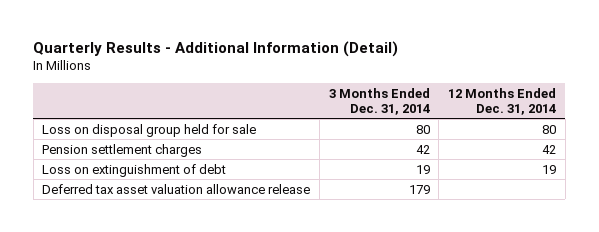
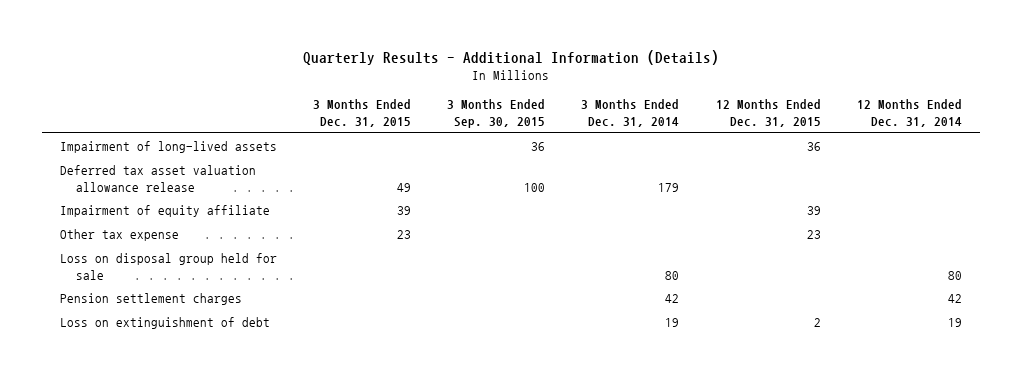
[33,41,399,58] Quarterly Results - Additional Information (Detail) -> [302,49,719,65] Quarterly Results - Additional Information (Details)
none -> [313,99,412,128] 3 Months Ended Dec. 31, 2015
none -> [447,99,546,129] 3 Months Ended Sep. 30, 2015
none -> [715,99,821,128] 12 Months Ended Dec. 31, 2015
none -> [59,141,277,154] Impairment of long-lived assets
[42,183,311,194] Deferred tax asset valuation allowance release -> [59,165,256,192] Deferred tax asset valuation allowance release
none -> [59,205,270,218] Impairment of equity affiliate
none -> [59,229,179,242] Other tax expense

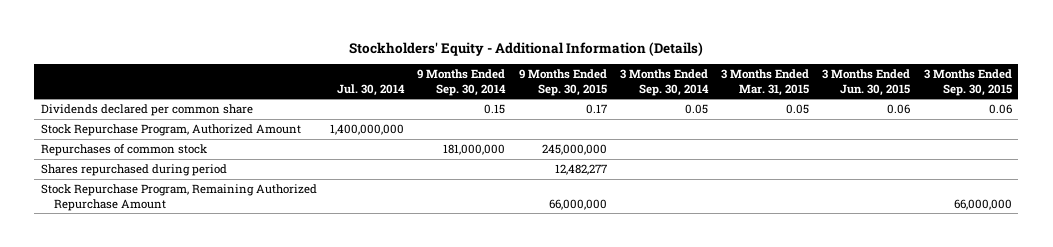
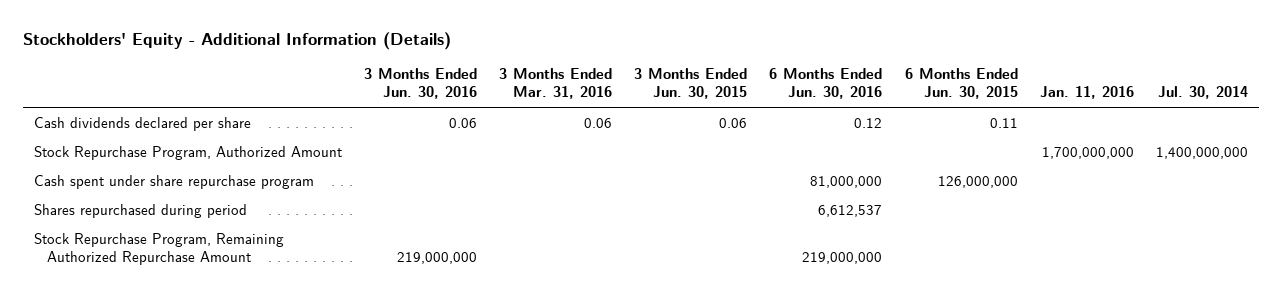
[417,69,507,96] 9 Months Ended Sep. 30, 2014 -> none
[518,69,607,96] 9 Months Ended Sep. 30, 2015 -> none
[619,69,709,96] 3 Months Ended Sep. 30, 2014 -> none
[721,69,810,96] 3 Months Ended Mar. 31, 2015 -> none
[923,69,1012,96] 3 Months Ended Sep. 30, 2015 -> none
none -> [363,68,477,100] 3 Months Ended Jun. 30, 2016
none -> [499,68,613,100] 3 Months Ended Mar. 31, 2016
none -> [769,68,883,100] 6 Months Ended Jun. 30, 2016
none -> [904,68,1018,100] 6 Months Ended Jun. 30, 2015
none -> [1039,86,1134,100] Jan. 11, 2016
[40,104,253,117] Dividends declared per common share -> [33,116,251,131] Cash dividends declared per share
[40,144,207,157] Repurchases of common stock -> [33,174,314,189] Cash spent under share repurchase program

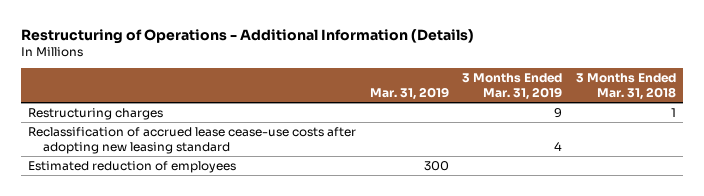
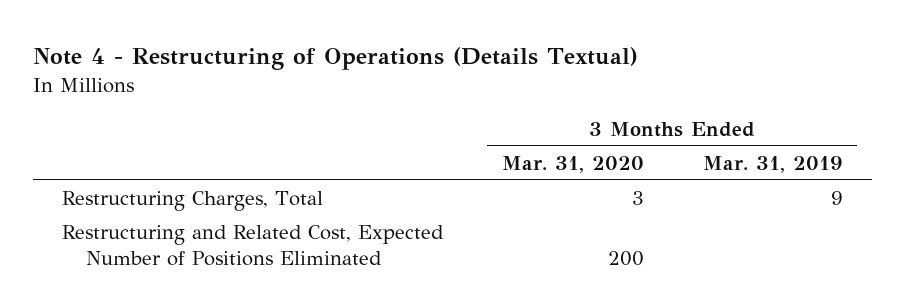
[20,28,474,44] Restructuring of Operations - Additional Information (Details) -> [32,47,638,71] Note 4 - Restructuring of Operations (Details Textual)
[369,87,449,101] Mar. 31, 2019 -> none
[576,72,677,101] 3 Months Ended Mar. 31, 2018 -> none
none -> [501,155,644,173] Mar. 31, 2020
[27,126,356,155] Reclassification of accrued lease cease-use costs after adopting new leasing standard -> none
[27,107,163,120] Restructuring charges -> [62,190,324,211] Restructuring Charges, Total
[27,160,236,173] Estimated reduction of employees -> [62,224,445,266] Restructuring and Related Cost, Expected Number of Positions Eliminated

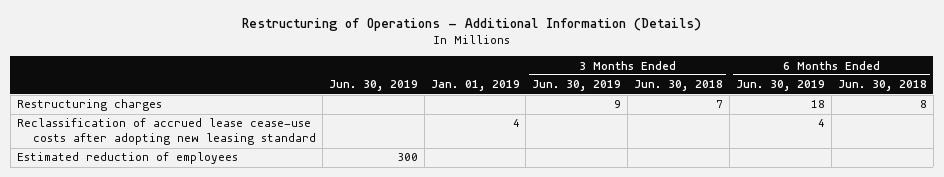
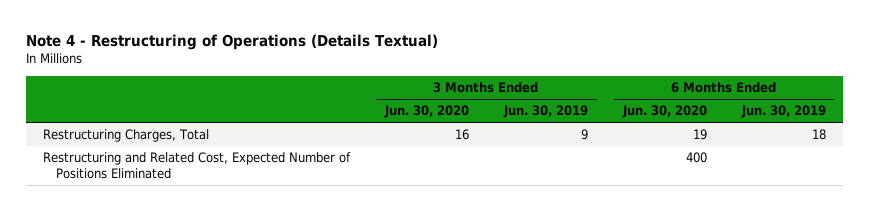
[241,18,701,32] Restructuring of Operations - Additional Information (Details) -> [25,33,438,50] Note 4 - Restructuring of Operations (Details Textual)
[328,80,418,92] Jun. 30, 2019 -> none
[430,80,520,92] Jan. 01, 2019 -> none
[634,80,724,92] Jun. 30, 2018 -> none
[837,80,927,92] Jun. 30, 2018 -> none
none -> [384,105,470,119] Jun. 30, 2020
none -> [621,105,707,119] Jun. 30, 2020
[16,118,316,146] Reclassification of accrued lease cease-use costs after adopting new leasing standard -> none
[16,99,162,112] Restructuring charges -> [43,129,210,143] Restructuring Charges, Total
[16,152,238,165] Estimated reduction of employees -> [43,152,352,179] Restructuring and Related Cost, Expected Number of Positions Eliminated

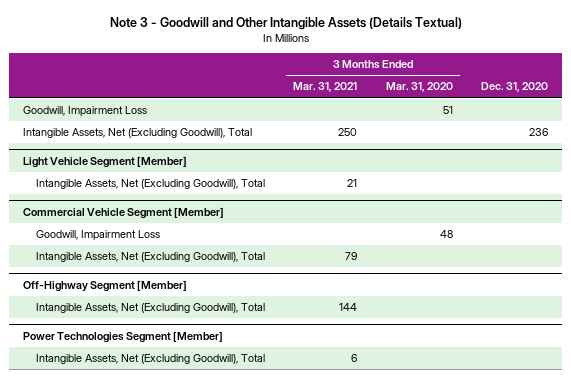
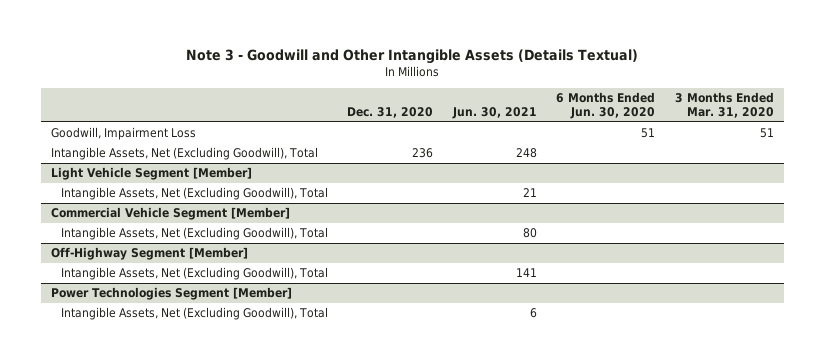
[293,82,358,93] Mar. 31, 2021 -> none
none -> [451,106,537,119] Jun. 30, 2021
none -> [556,92,656,119] 6 Months Ended Jun. 30, 2020
[36,230,161,242] Goodwill, Impairment Loss -> none

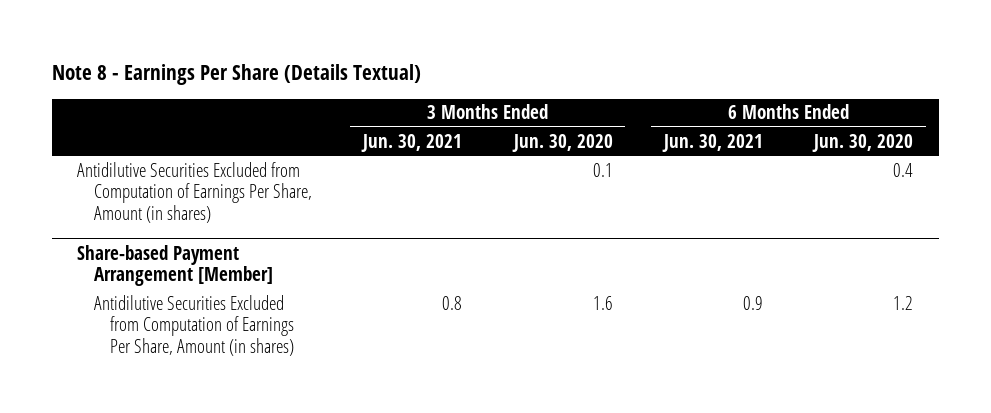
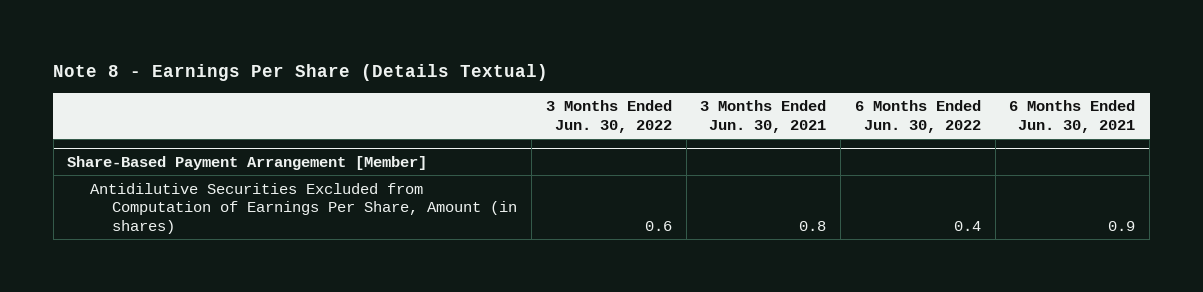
[511,133,613,152] Jun. 30, 2020 -> none
[812,133,914,152] Jun. 30, 2020 -> none
none -> [545,100,672,133] 3 Months Ended Jun. 30, 2022
none -> [854,100,981,133] 6 Months Ended Jun. 30, 2022
[77,161,312,224] Antidilutive Securities Excluded from Computation of Earnings Per Share, Amount (in shares) -> none
[77,244,273,287] Share-based Payment Arrangement [Member] -> [67,155,428,170] Share-Based Payment Arrangement [Member]

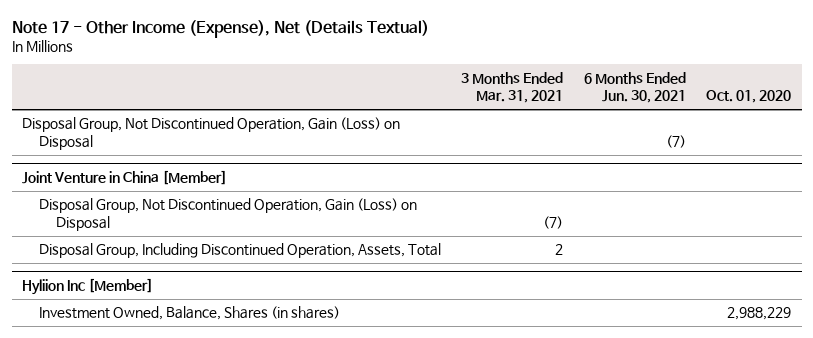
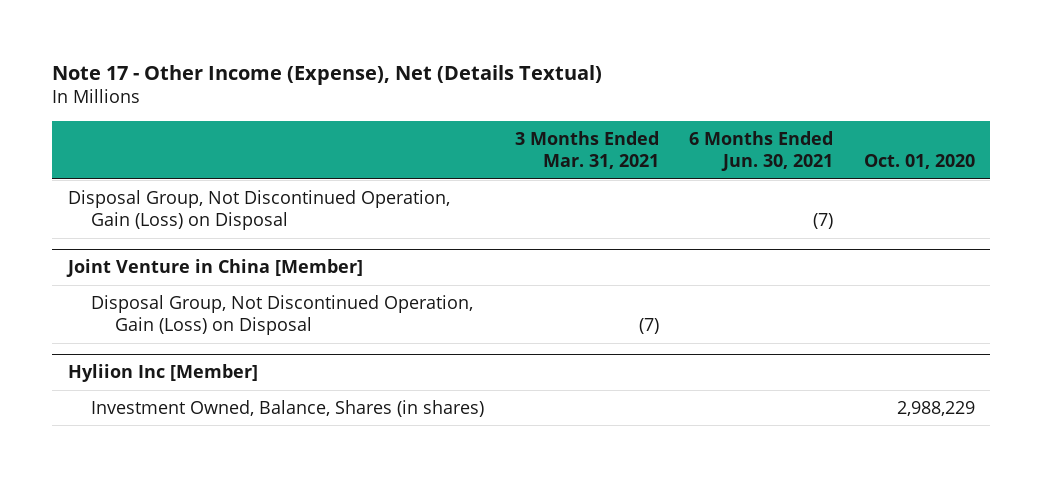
[38,243,441,259] Disposal Group, Including Discontinued Operation, Assets, Total -> none

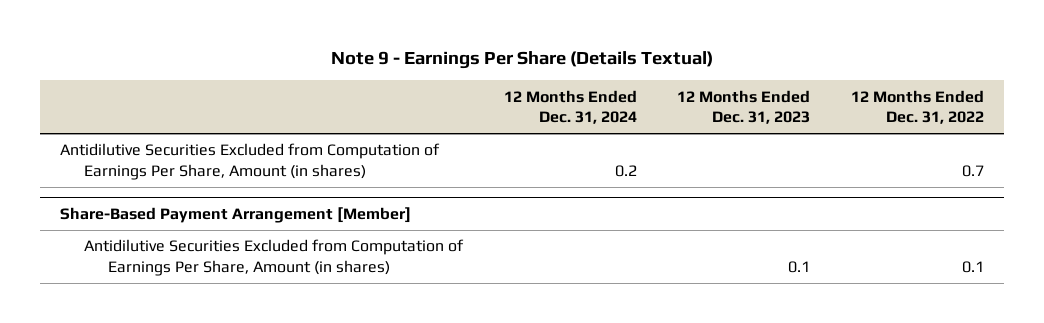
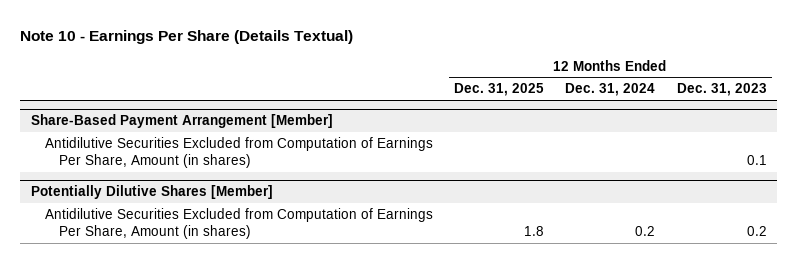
[330,51,713,70] Note 9 - Earnings Per Share (Details Textual) -> [20,30,354,45] Note 10 - Earnings Per Share (Details Textual)
[851,89,985,125] 12 Months Ended Dec. 31, 2022 -> none
none -> [454,83,545,97] Dec. 31, 2025
[59,143,440,181] Antidilutive Securities Excluded from Computation of Earnings Per Share, Amount (in shares) -> none
none -> [30,185,273,200] Potentially Dilutive Shares [Member]
none -> [44,208,433,239] Antidilutive Securities Excluded from Computation of Earnings Per Share, Amount (in shares)

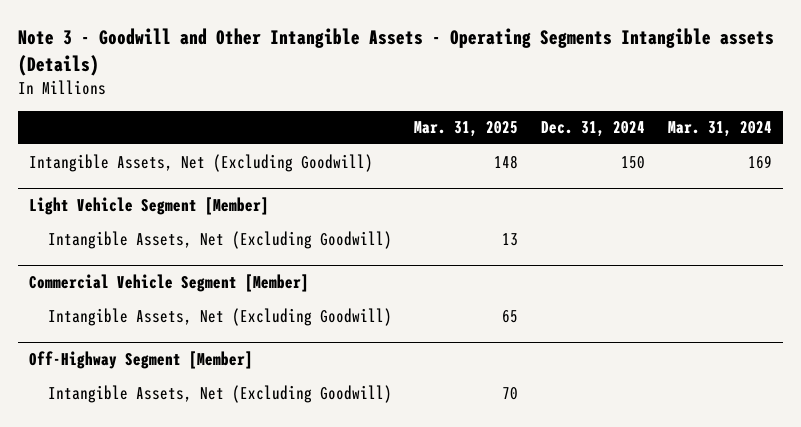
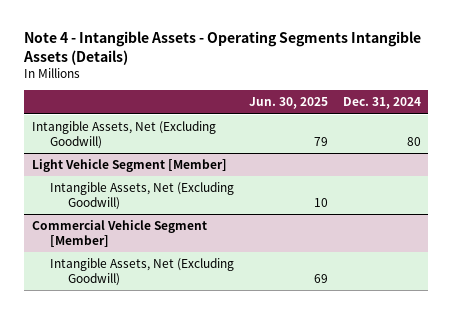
[17,28,774,76] Note 3 - Goodwill and Other Intangible Assets - Operating Segments Intangible assets (Details) -> [23,30,422,65] Note 4 - Intangible Assets - Operating Segments Intangible Assets (Details)
[414,121,519,138] Mar. 31, 2025 -> none
[667,121,772,138] Mar. 31, 2024 -> none
none -> [248,97,328,110] Jun. 30, 2025
[620,155,645,169] 150 -> [406,136,421,146] 80
[29,351,254,370] Off-Highway Segment [Member] -> none
[47,384,392,403] Intangible Assets, Net (Excluding Goodwill) -> none

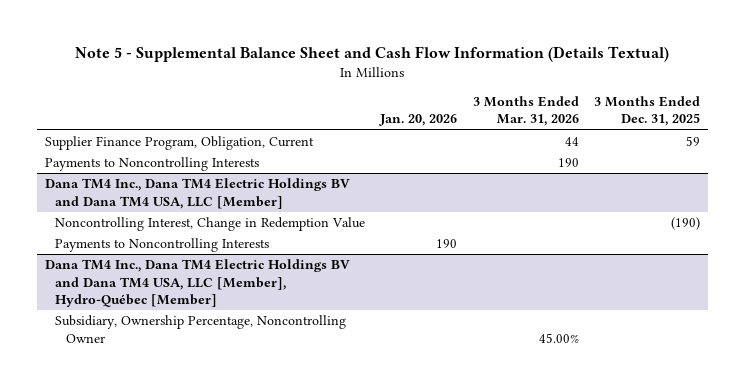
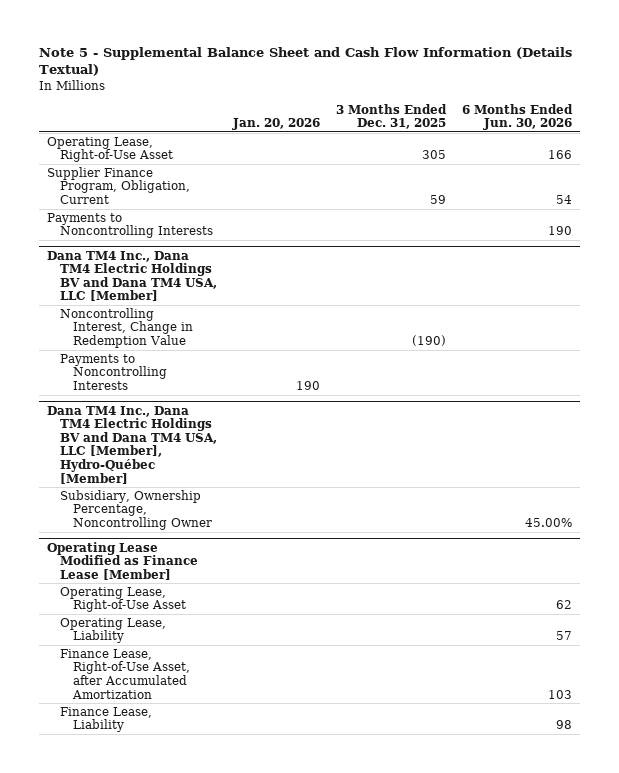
[472,95,579,127] 3 Months Ended Mar. 31, 2026 -> none
none -> [461,103,573,131] 6 Months Ended Jun. 30, 2026
none -> [47,136,174,163] Operating Lease, Right-of-Use Asset
none -> [47,541,199,580] Operating Lease Modified as Finance Lease [Member]
none -> [60,586,187,613] Operating Lease, Right-of-Use Asset
none -> [60,617,167,644] Operating Lease, Liability
none -> [60,648,191,699] Finance Lease, Right-of-Use Asset, after Accumulated Amortization
none -> [60,706,153,733] Finance Lease, Liability

